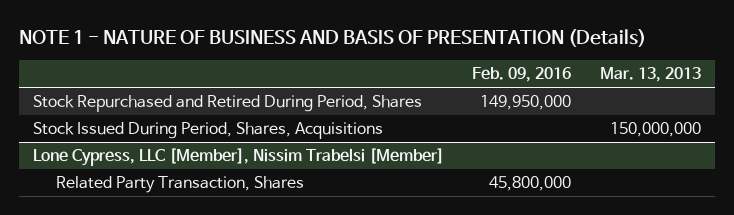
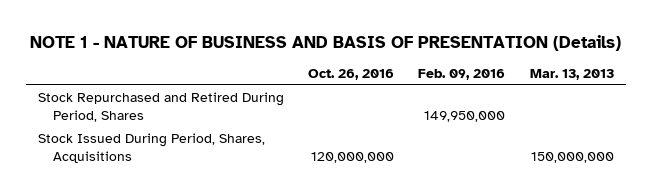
none -> [308,69,395,81] Oct. 26, 2016
[33,148,445,167] Lone Cypress, LLC [Member], Nissim Trabelsi [Member] -> none
[55,176,304,194] Related Party Transaction, Shares -> none

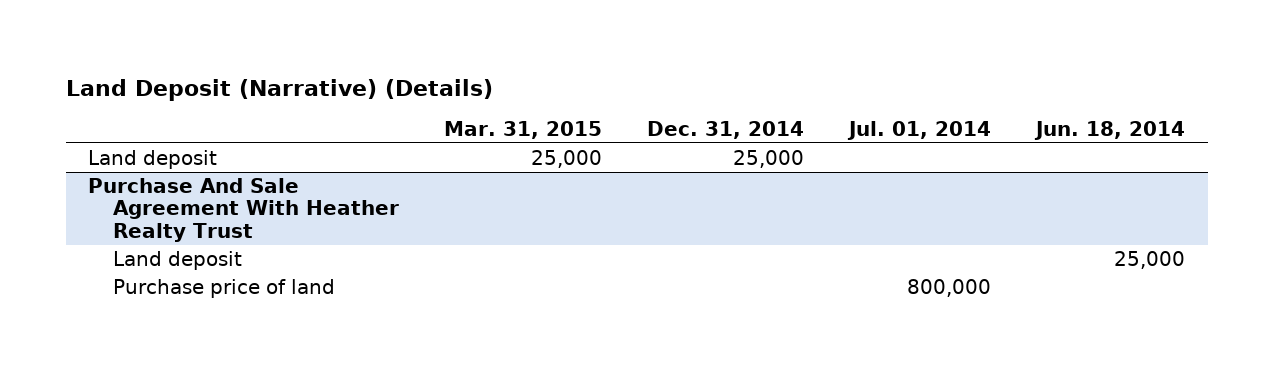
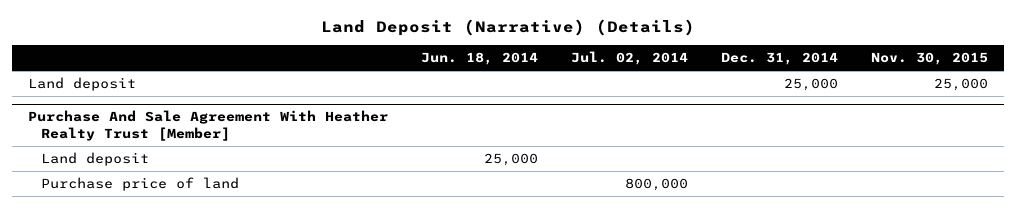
[444,120,603,139] Mar. 31, 2015 -> none
[847,120,992,140] Jul. 01, 2014 -> none
none -> [571,51,689,66] Jul. 02, 2014
none -> [870,52,988,66] Nov. 30, 2015
[88,177,400,242] Purchase And Sale Agreement With Heather Realty Trust -> [28,110,389,141] Purchase And Sale Agreement With Heather Realty Trust [Member]

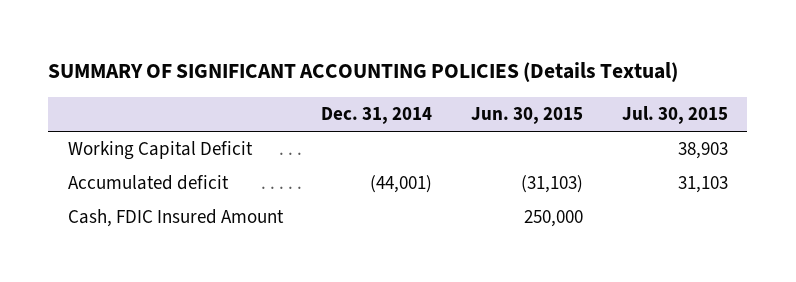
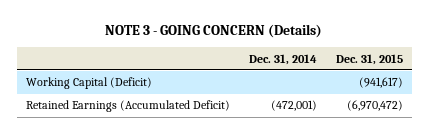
[48,61,679,82] SUMMARY OF SIGNIFICANT ACCOUNTING POLICIES (Details Textual) -> [105,24,323,39] NOTE 3 - GOING CONCERN (Details)
[471,107,584,125] Jun. 30, 2015 -> none
[621,106,728,125] Jul. 30, 2015 -> none
none -> [335,53,403,65] Dec. 31, 2015
[67,209,284,228] Cash, FDIC Insured Amount -> none
[67,141,253,161] Working Capital Deficit -> [26,77,153,90] Working Capital (Deficit)
[67,175,229,191] Accumulated deficit -> [26,100,231,113] Retained Earnings (Accumulated Deficit)
[370,175,433,194] (44,001) -> [270,100,317,112] (472,001)

